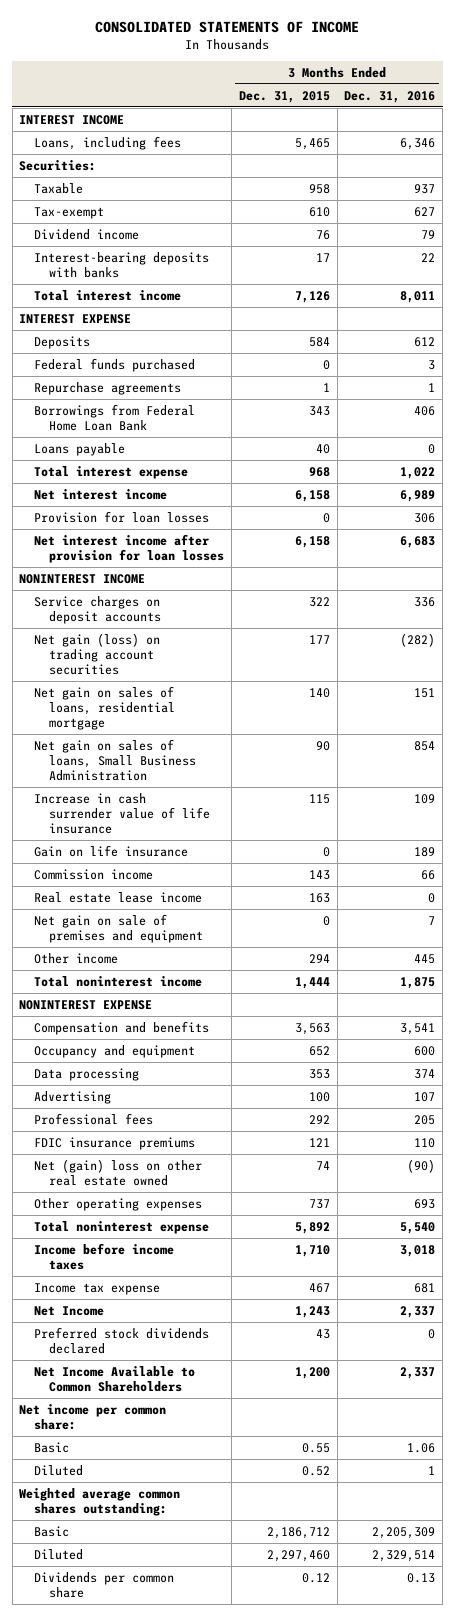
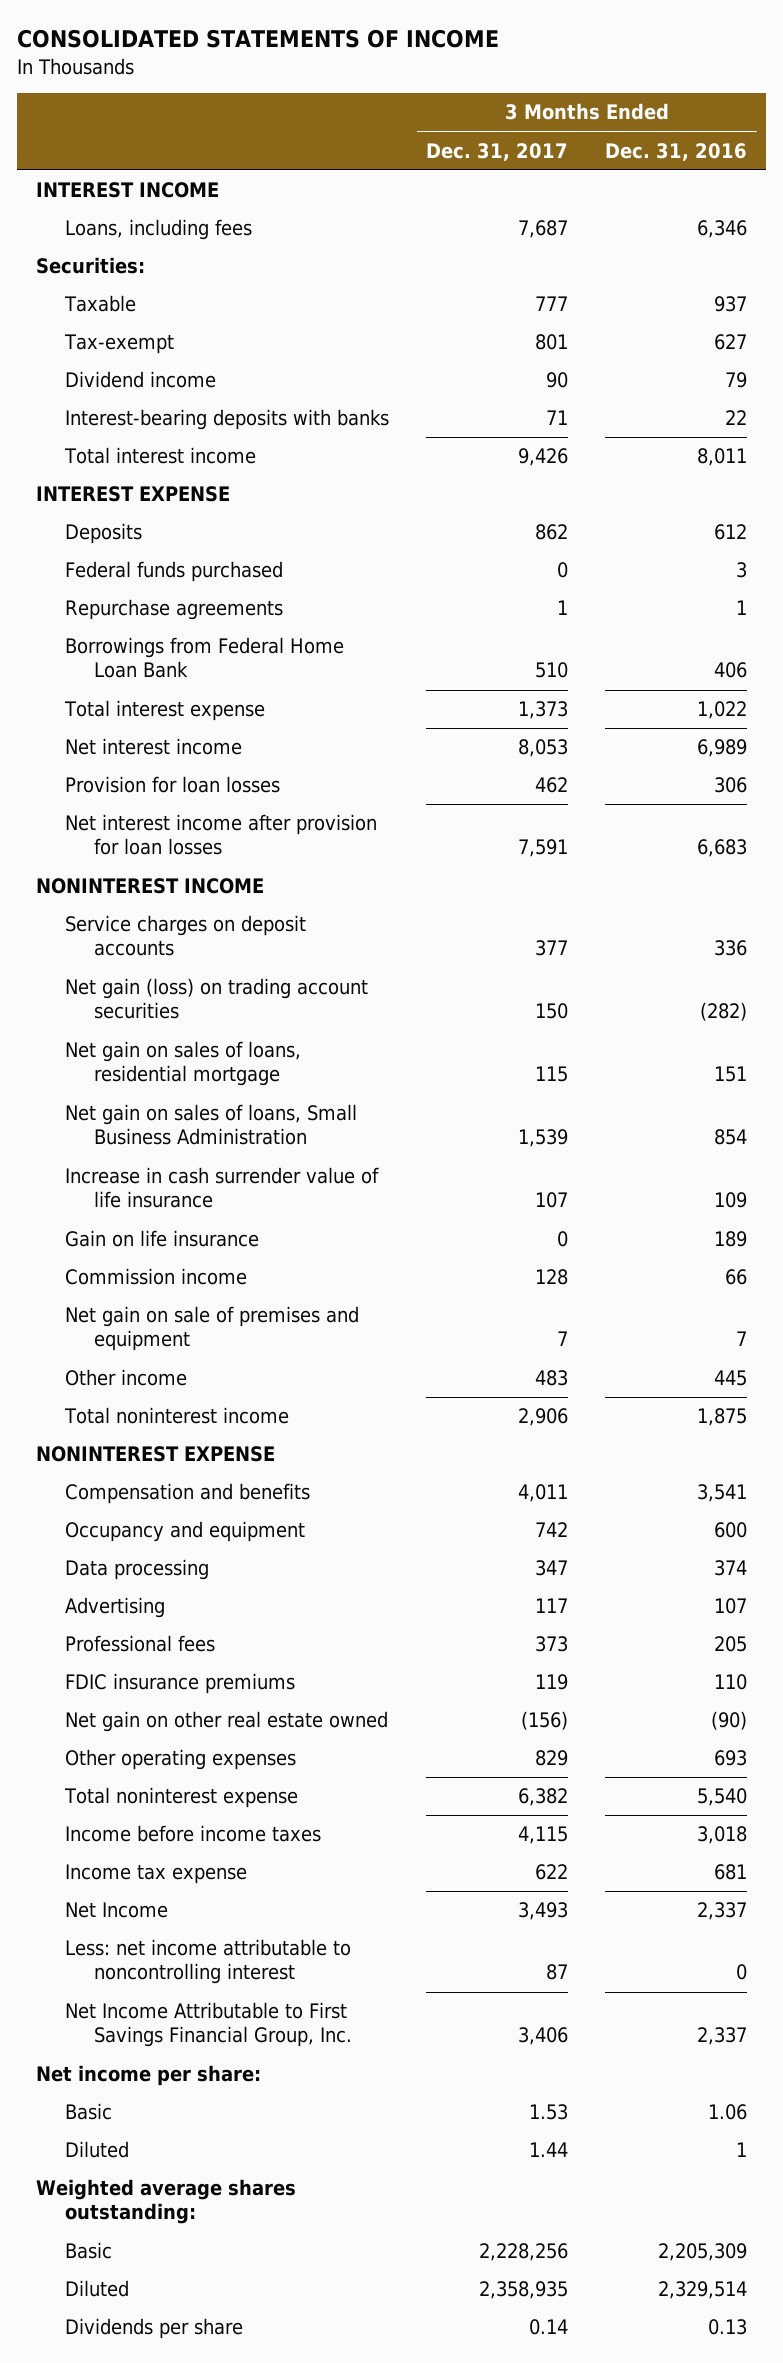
[238,90,330,103] Dec. 31, 2015 -> none
none -> [426,142,569,161] Dec. 31, 2017
[34,442,126,456] Loans payable -> none
[34,891,203,903] Real estate lease income -> none
[34,1158,203,1186] Net (gain) loss on other real estate owned -> [65,1711,389,1733] Net gain on other real estate owned
[34,1326,210,1354] Preferred stock dividends declared -> none
none -> [65,1939,352,1985] Less: net income attributable to noncontrolling interest
[34,1365,196,1392] Net Income Available to Common Shareholders -> [65,2002,353,2048] Net Income Attributable to First Savings Financial Group, Inc.
[19,1403,167,1430] Net income per common share: -> [35,2065,261,2087] Net income per share:
[19,1487,181,1516] Weighted average common shares outstanding: -> [35,2179,296,2225] Weighted average shares outstanding:
[34,1571,175,1598] Dividends per common share -> [65,2318,244,2340] Dividends per share

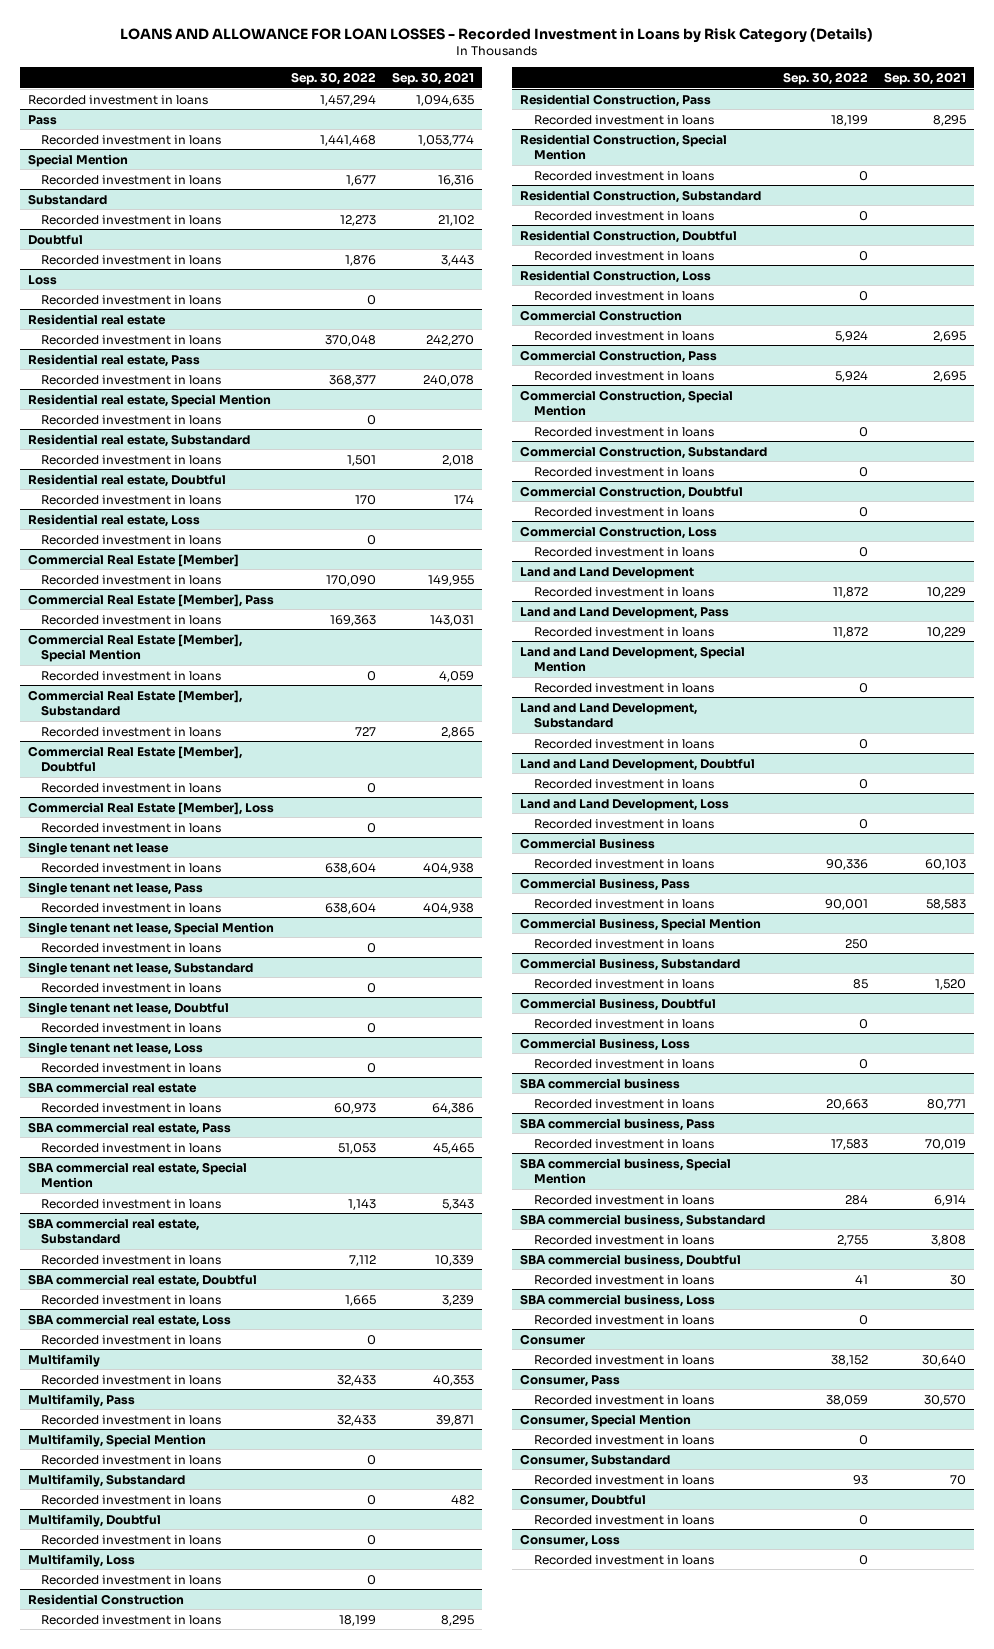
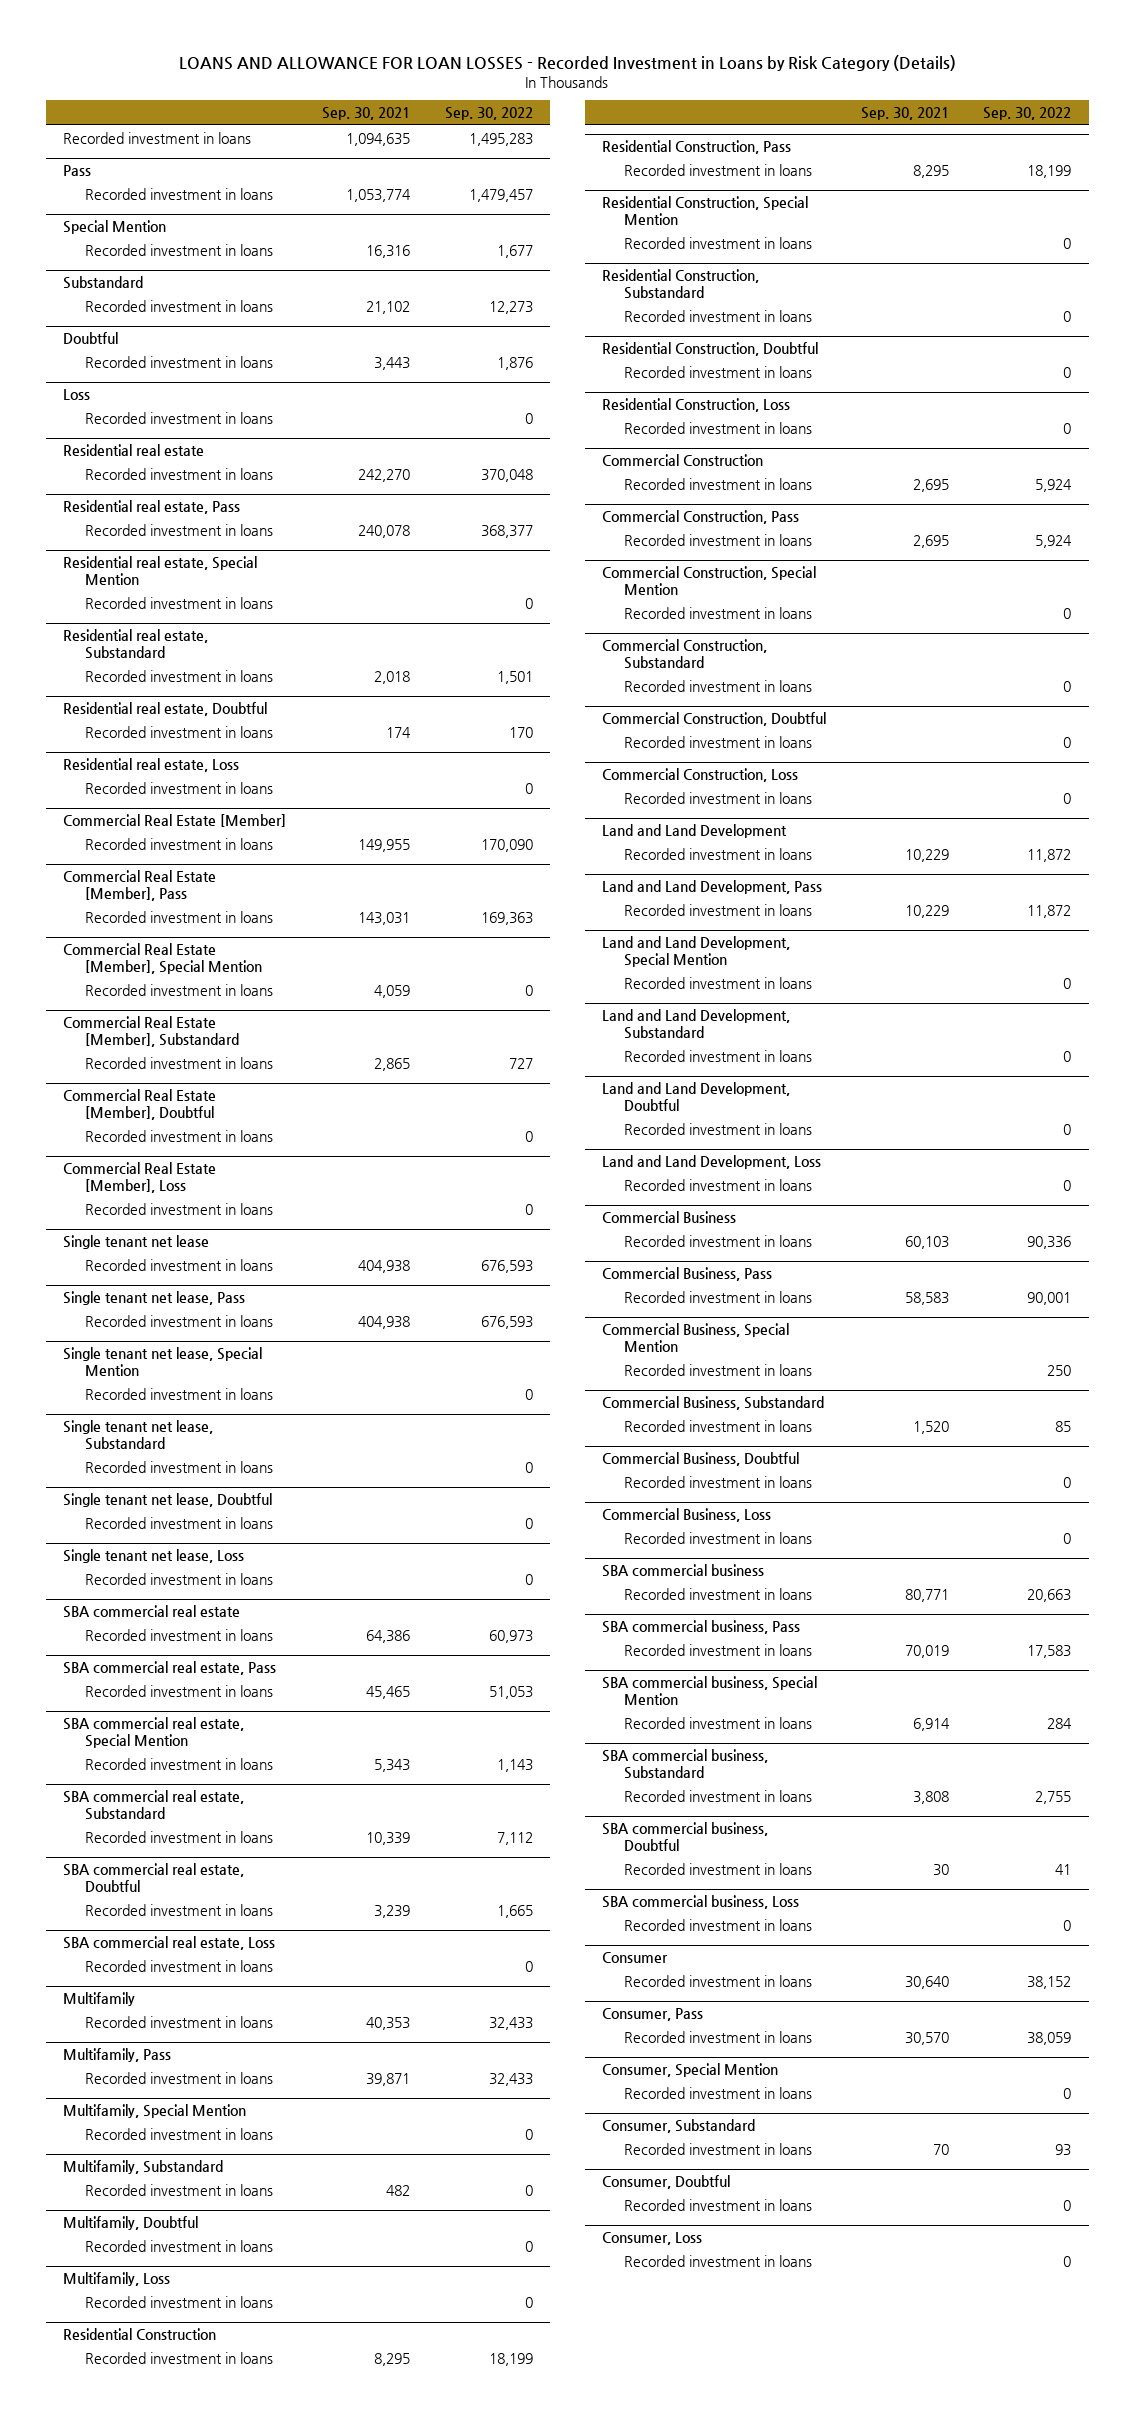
[319,94,376,106] 1,457,294 -> [468,132,533,146] 1,495,283
[319,134,376,146] 1,441,468 -> [468,188,533,202] 1,479,457
[324,862,376,874] 638,604 -> [480,1259,533,1273] 676,593
[324,902,376,914] 638,604 -> [480,1315,533,1329] 676,593

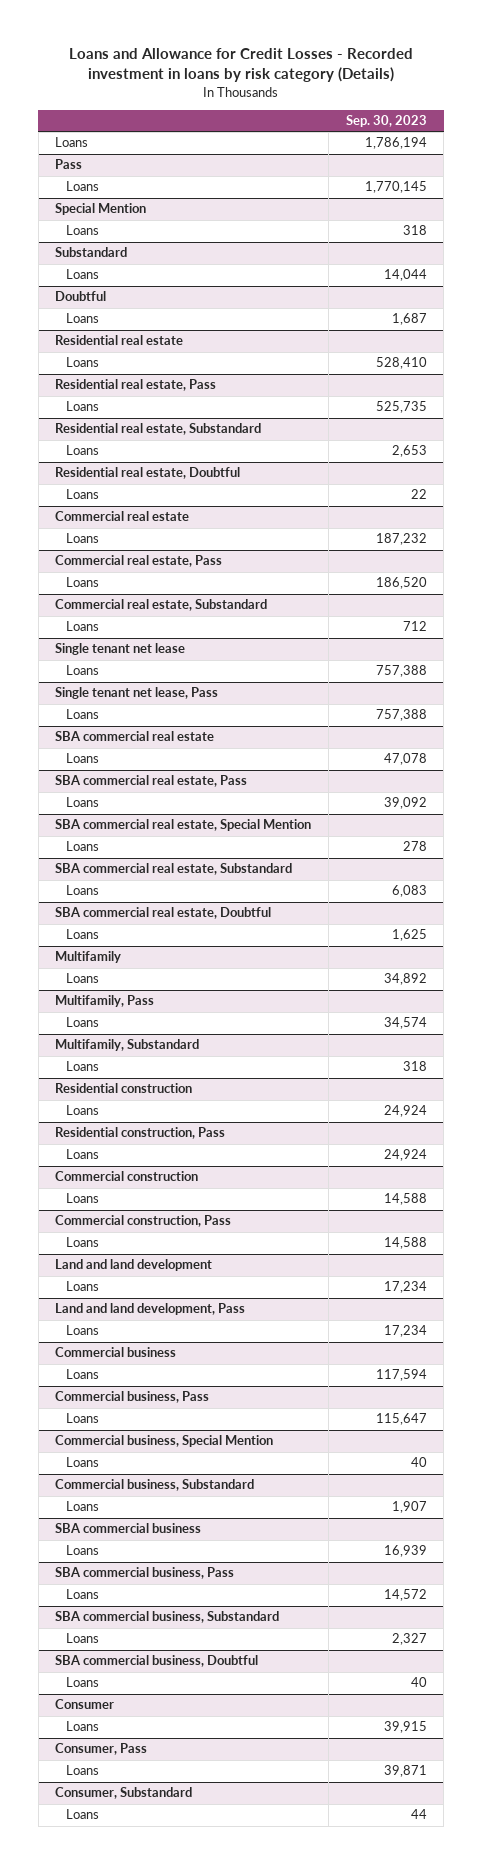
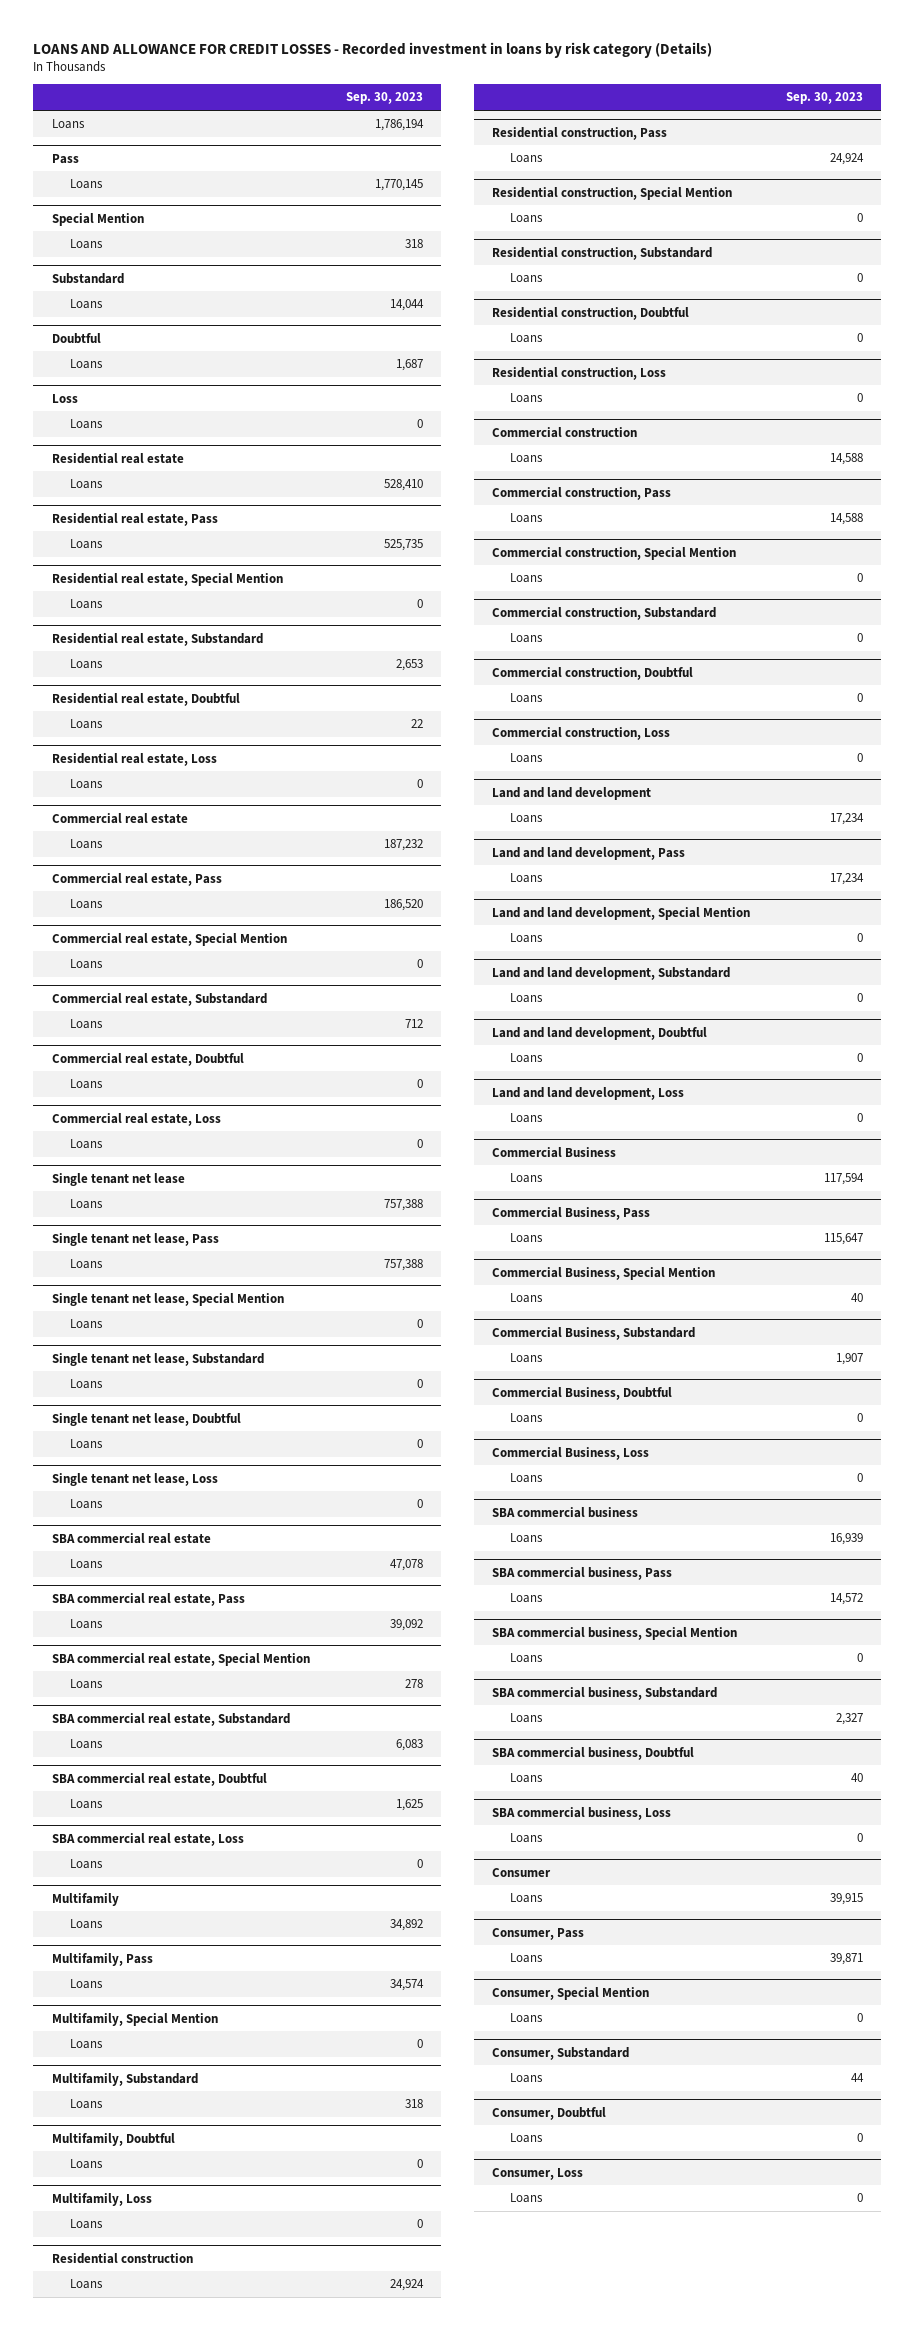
[69,47,414,82] Loans and Allowance for Credit Losses - Recorded investment in loans by risk category (Details) -> [33,41,713,58] LOANS AND ALLOWANCE FOR CREDIT LOSSES - Recorded investment in loans by risk category (Details)
none -> [51,393,78,403] Loss
none -> [69,419,103,430] Loans
none -> [51,572,283,586] Residential real estate, Special Mention
none -> [69,599,103,610] Loans
none -> [51,752,217,766] Residential real estate, Loss
none -> [69,779,103,790] Loans
none -> [51,932,287,946] Commercial real estate, Special Mention
none -> [69,959,103,970] Loans
none -> [51,1052,244,1066] Commercial real estate, Doubtful
none -> [69,1079,103,1090] Loans
none -> [51,1112,221,1126] Commercial real estate, Loss
none -> [69,1139,103,1150] Loans
none -> [51,1292,284,1306] Single tenant net lease, Special Mention
none -> [69,1319,103,1330] Loans
none -> [51,1352,264,1366] Single tenant net lease, Substandard
none -> [69,1379,103,1390] Loans
none -> [51,1412,241,1426] Single tenant net lease, Doubtful
none -> [69,1439,103,1450] Loans
none -> [51,1472,218,1486] Single tenant net lease, Loss
none -> [69,1499,103,1510] Loans
none -> [51,1832,244,1846] SBA commercial real estate, Loss
none -> [69,1859,103,1870] Loans
none -> [51,2012,218,2026] Multifamily, Special Mention
none -> [69,2039,103,2050] Loans
none -> [51,2132,175,2146] Multifamily, Doubtful
none -> [69,2159,103,2170] Loans
none -> [51,2192,152,2206] Multifamily, Loss
none -> [69,2219,103,2230] Loans
none -> [491,186,732,200] Residential construction, Special Mention
none -> [510,213,544,224] Loans
none -> [491,246,712,260] Residential construction, Substandard
none -> [510,273,544,284] Loans
none -> [491,306,689,320] Residential construction, Doubtful
none -> [510,333,544,344] Loans
none -> [491,366,666,380] Residential construction, Loss
none -> [510,393,544,404] Loans
none -> [491,546,736,560] Commercial construction, Special Mention
none -> [510,573,544,584] Loans
none -> [491,606,716,620] Commercial construction, Substandard
none -> [510,633,544,644] Loans
none -> [491,666,693,680] Commercial construction, Doubtful
none -> [510,693,544,704] Loans
none -> [491,726,670,740] Commercial construction, Loss
none -> [510,753,544,764] Loans
none -> [491,906,750,920] Land and land development, Special Mention
none -> [510,933,544,944] Loans
none -> [491,966,730,980] Land and land development, Substandard
none -> [510,993,544,1004] Loans
none -> [491,1026,707,1040] Land and land development, Doubtful
none -> [510,1053,544,1064] Loans
none -> [491,1086,684,1100] Land and land development, Loss
none -> [510,1113,544,1124] Loans
[55,1347,177,1358] Commercial business -> [491,1146,616,1158] Commercial Business
[55,1391,210,1404] Commercial business, Pass -> [491,1206,650,1220] Commercial Business, Pass
[55,1435,274,1448] Commercial business, Special Mention -> [491,1266,715,1280] Commercial Business, Special Mention
[55,1479,255,1492] Commercial business, Substandard -> [491,1326,695,1340] Commercial Business, Substandard
none -> [491,1386,672,1400] Commercial Business, Doubtful
none -> [510,1413,544,1424] Loans
none -> [491,1446,649,1460] Commercial Business, Loss
none -> [510,1473,544,1484] Loans
none -> [491,1626,737,1640] SBA commercial business, Special Mention
none -> [510,1653,544,1664] Loans
none -> [491,1806,671,1820] SBA commercial business, Loss
none -> [510,1833,544,1844] Loans
none -> [491,1986,649,2000] Consumer, Special Mention
none -> [510,2013,544,2024] Loans
none -> [491,2106,606,2120] Consumer, Doubtful
none -> [510,2133,544,2144] Loans
none -> [491,2167,583,2180] Consumer, Loss
none -> [510,2193,544,2204] Loans

